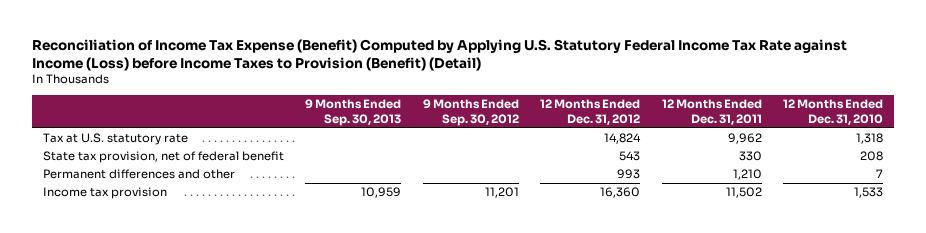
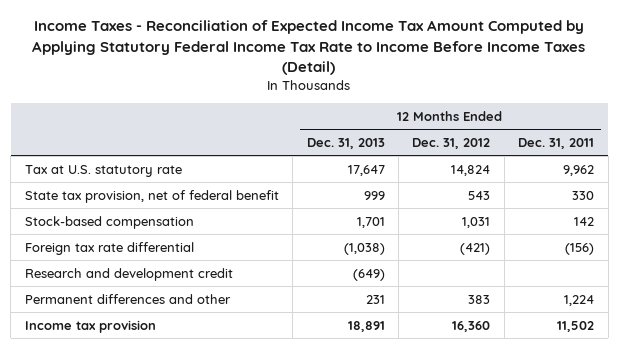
[32,38,848,71] Reconciliation of Income Tax Expense (Benefit) Computed by Applying U.S. Statutory Federal Income Tax Rate against Income (Loss) before Income Taxes to Provision (Benefit) (Detail) -> [32,20,586,76] Income Taxes - Reconciliation of Expected Income Tax Amount Computed by Applying Statutory Federal Income Tax Rate to Income Before Income Taxes (Detail)
[305,99,402,126] 9 Months Ended Sep. 30, 2013 -> none
[422,99,519,126] 9 Months Ended Sep. 30, 2012 -> none
[783,99,884,125] 12 Months Ended Dec. 31, 2010 -> none
none -> [306,137,385,149] Dec. 31, 2013
none -> [24,215,194,229] Stock-based compensation
none -> [24,241,194,255] Foreign tax rate differential
none -> [24,267,233,281] Research and development credit
[617,169,641,180] 993 -> [468,294,491,304] 383
[732,169,762,181] 1,210 -> [564,294,595,306] 1,224

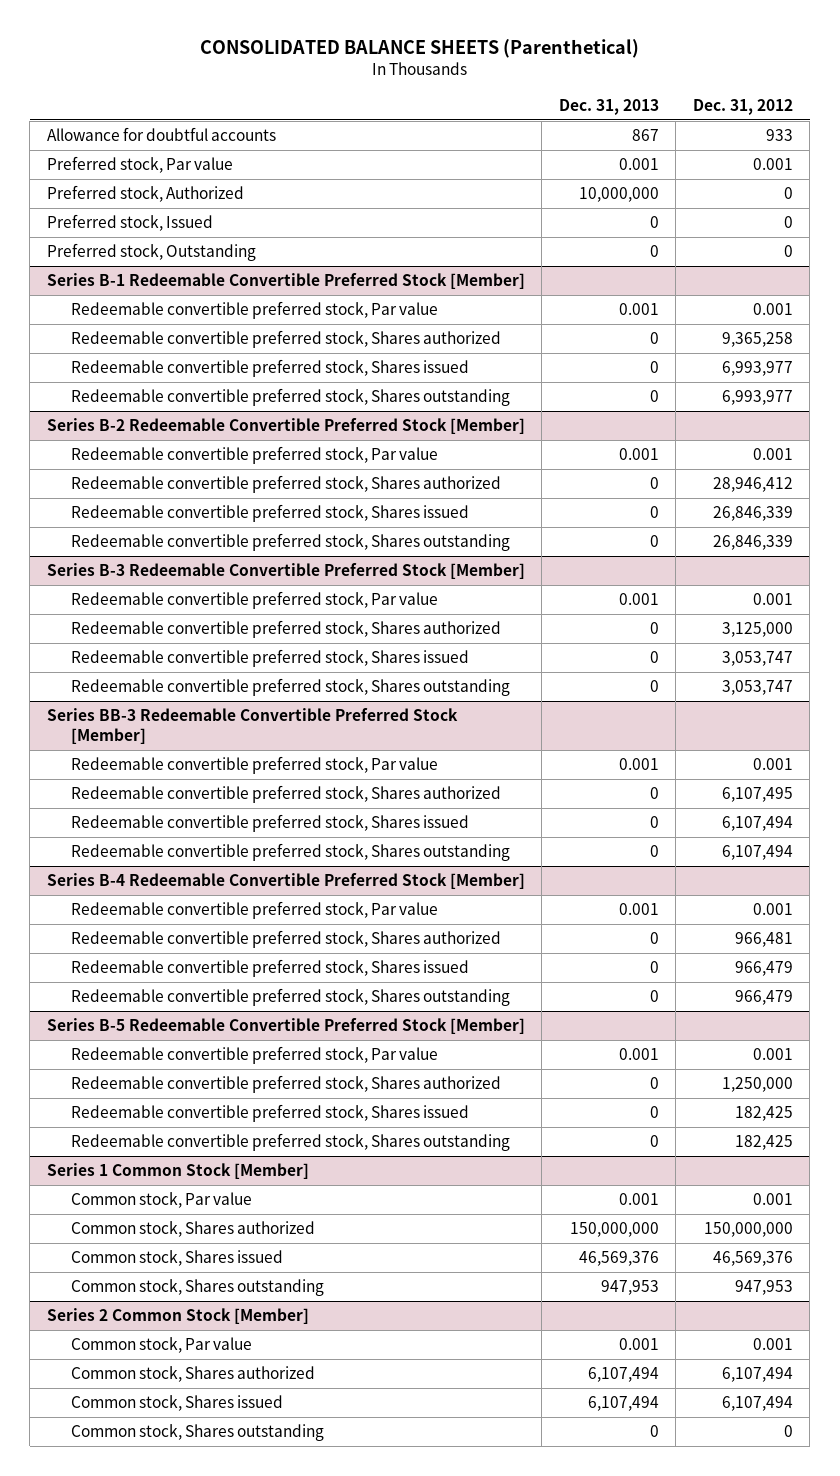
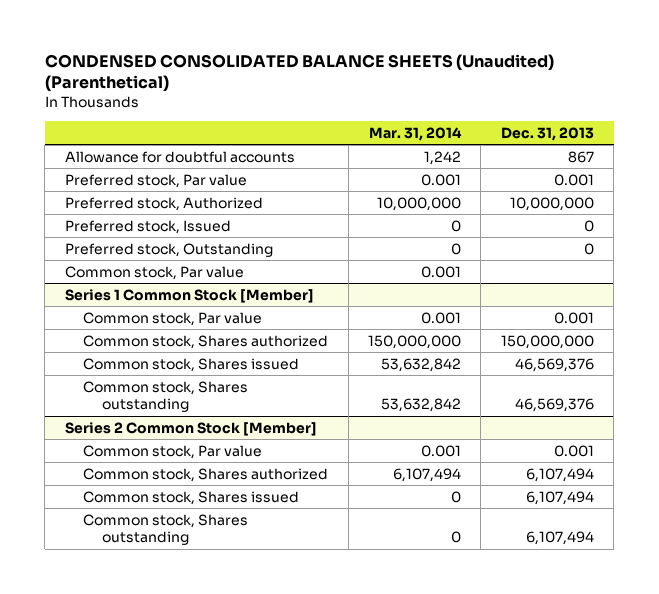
[199,39,639,59] CONSOLIDATED BALANCE SHEETS (Parenthetical) -> [44,53,554,92] CONDENSED CONSOLIDATED BALANCE SHEETS (Unaudited) (Parenthetical)
[692,98,793,115] Dec. 31, 2012 -> none
none -> [369,126,463,141] Mar. 31, 2014
[46,273,525,290] Series B-1 Redeemable Convertible Preferred Stock [Member] -> none
[70,301,438,320] Redeemable convertible preferred stock, Par value -> none
[70,330,501,349] Redeemable convertible preferred stock, Shares authorized -> none
[70,359,469,378] Redeemable convertible preferred stock, Shares issued -> none
[70,388,510,407] Redeemable convertible preferred stock, Shares outstanding -> none
[46,418,525,435] Series B-2 Redeemable Convertible Preferred Stock [Member] -> none
[70,446,438,465] Redeemable convertible preferred stock, Par value -> none
[70,475,501,494] Redeemable convertible preferred stock, Shares authorized -> none
[70,504,469,523] Redeemable convertible preferred stock, Shares issued -> none
[70,533,510,552] Redeemable convertible preferred stock, Shares outstanding -> none
[46,563,525,580] Series B-3 Redeemable Convertible Preferred Stock [Member] -> none
[70,591,438,610] Redeemable convertible preferred stock, Par value -> none
[70,620,501,639] Redeemable convertible preferred stock, Shares authorized -> none
[70,649,469,668] Redeemable convertible preferred stock, Shares issued -> none
[70,678,510,697] Redeemable convertible preferred stock, Shares outstanding -> none
[46,708,458,745] Series BB-3 Redeemable Convertible Preferred Stock [Member] -> none
[70,756,438,775] Redeemable convertible preferred stock, Par value -> none
[70,785,501,804] Redeemable convertible preferred stock, Shares authorized -> none
[70,814,469,833] Redeemable convertible preferred stock, Shares issued -> none
[70,843,510,862] Redeemable convertible preferred stock, Shares outstanding -> none
[46,873,525,890] Series B-4 Redeemable Convertible Preferred Stock [Member] -> none
[70,901,438,920] Redeemable convertible preferred stock, Par value -> none
[70,930,501,949] Redeemable convertible preferred stock, Shares authorized -> none
[70,959,469,978] Redeemable convertible preferred stock, Shares issued -> none
[70,988,510,1007] Redeemable convertible preferred stock, Shares outstanding -> none
[46,1018,525,1035] Series B-5 Redeemable Convertible Preferred Stock [Member] -> none
[70,1046,438,1065] Redeemable convertible preferred stock, Par value -> none
[70,1075,501,1094] Redeemable convertible preferred stock, Shares authorized -> none
[70,1104,469,1123] Redeemable convertible preferred stock, Shares issued -> none
[70,1133,510,1152] Redeemable convertible preferred stock, Shares outstanding -> none
none -> [64,265,244,280] Common stock, Par value
[600,1280,659,1296] 947,953 -> [514,398,594,413] 46,569,376
[649,1425,659,1438] 0 -> [525,531,594,546] 6,107,494

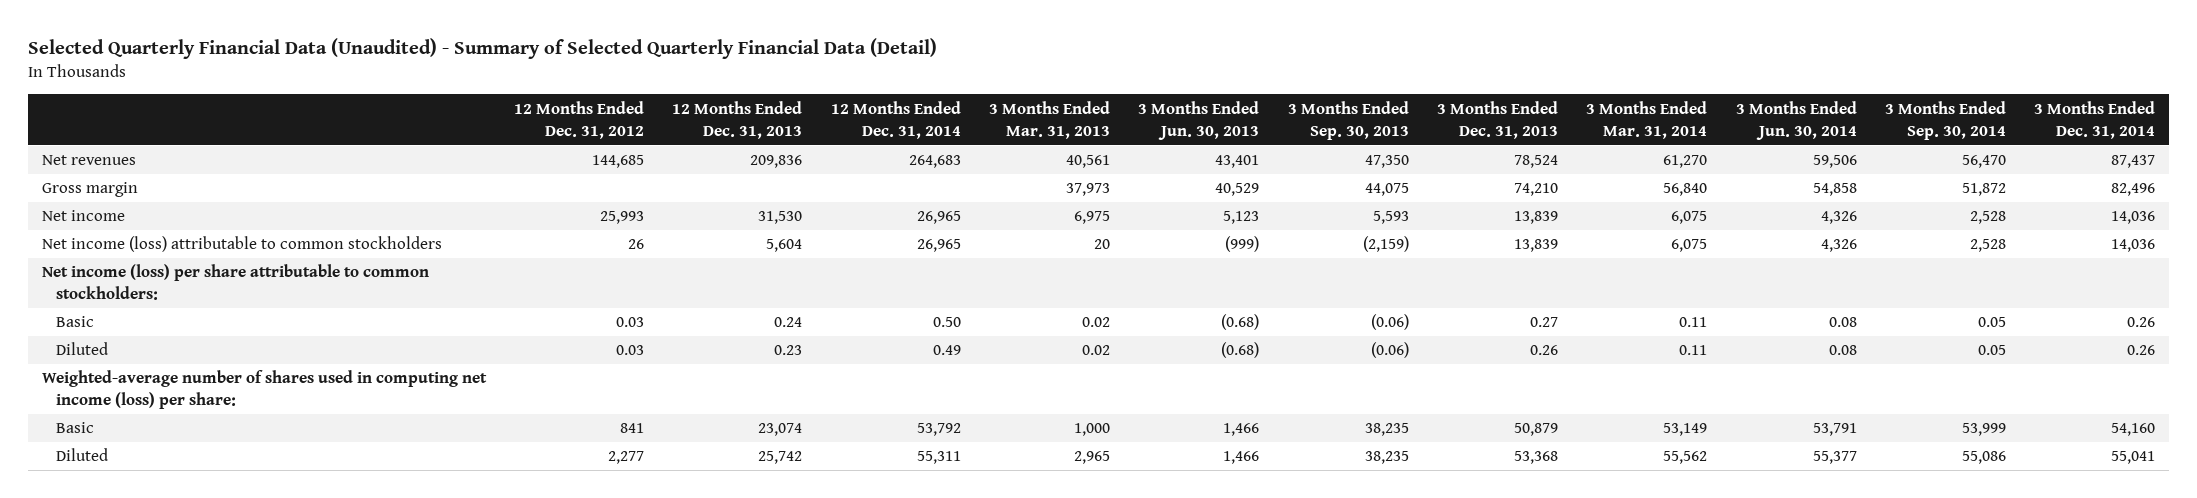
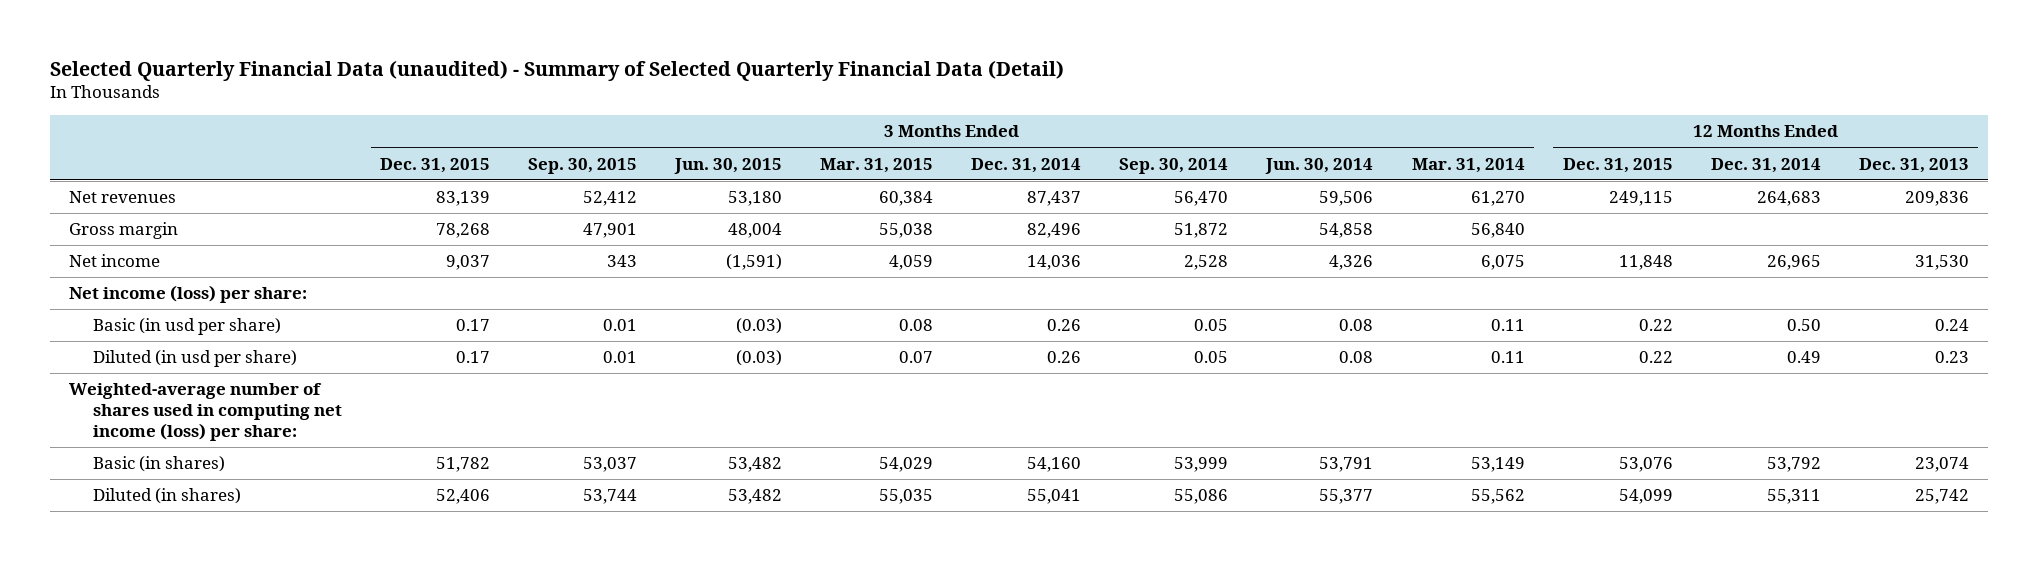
[27,38,937,60] Selected Quarterly Financial Data (Unaudited) - Summary of Selected Quarterly Financial Data (Detail) -> [49,59,1064,81] Selected Quarterly Financial Data (unaudited) - Summary of Selected Quarterly Financial Data (Detail)
[514,100,645,139] 12 Months Ended Dec. 31, 2012 -> none
[989,100,1111,139] 3 Months Ended Mar. 31, 2013 -> none
[1138,100,1260,140] 3 Months Ended Jun. 30, 2013 -> none
[1287,100,1409,140] 3 Months Ended Sep. 30, 2013 -> none
[1437,100,1559,139] 3 Months Ended Dec. 31, 2013 -> none
none -> [380,157,491,173] Dec. 31, 2015
none -> [528,157,638,174] Sep. 30, 2015
none -> [674,157,783,174] Jun. 30, 2015
none -> [820,157,934,173] Mar. 31, 2015
none -> [1562,157,1673,173] Dec. 31, 2015
[41,236,442,253] Net income (loss) attributable to common stockholders -> none
[41,264,429,301] Net income (loss) per share attributable to common stockholders: -> [68,285,307,304] Net income (loss) per share:
[55,316,94,328] Basic -> [93,318,282,336] Basic (in usd per share)
[55,342,108,356] Diluted -> [93,350,298,368] Diluted (in usd per share)
[55,422,94,434] Basic -> [93,456,226,473] Basic (in shares)
[55,448,108,462] Diluted -> [93,488,242,505] Diluted (in shares)

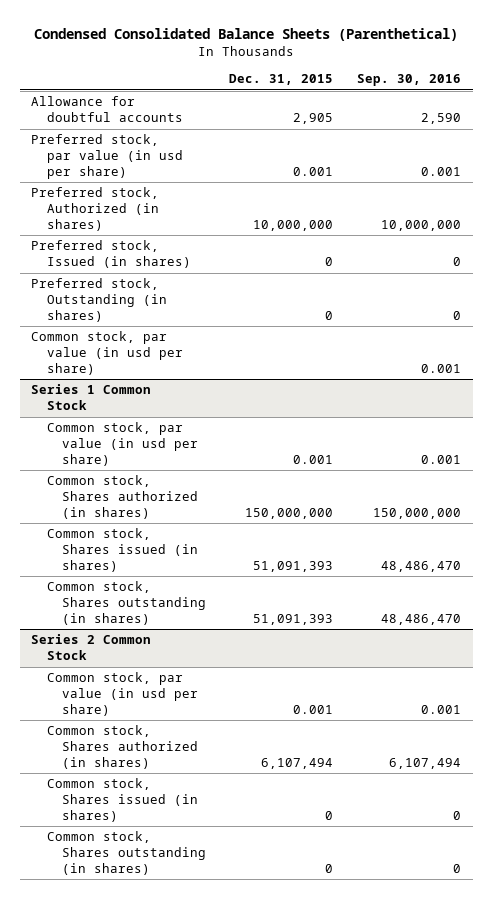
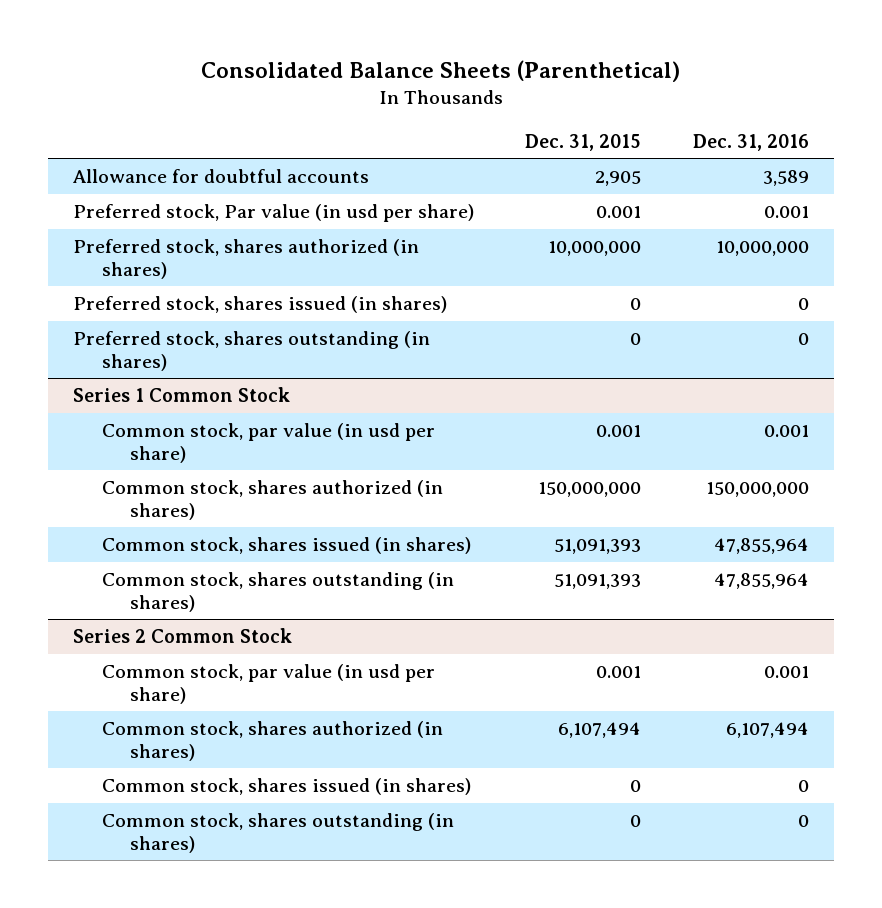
[34,27,459,41] Condensed Consolidated Balance Sheets (Parenthetical) -> [200,59,680,82] Consolidated Balance Sheets (Parenthetical)
[356,74,461,87] Sep. 30, 2016 -> none
none -> [692,133,809,151] Dec. 31, 2016
[31,331,183,375] Common stock, par value (in usd per share) -> none
[31,134,183,179] Preferred stock, par value (in usd per share) -> [73,204,475,223] Preferred stock, Par value (in usd per share)
[31,187,160,231] Preferred stock, Authorized (in shares) -> [73,239,420,279] Preferred stock, shares authorized (in shares)
[31,240,191,269] Preferred stock, Issued (in shares) -> [73,296,448,314] Preferred stock, shares issued (in shares)
[31,278,167,322] Preferred stock, Outstanding (in shares) -> [73,331,431,371] Preferred stock, shares outstanding (in shares)
[46,475,198,519] Common stock, Shares authorized (in shares) -> [101,480,443,520] Common stock, shares authorized (in shares)
[46,528,198,572] Common stock, Shares issued (in shares) -> [101,537,471,555] Common stock, shares issued (in shares)
[46,581,206,625] Common stock, Shares outstanding (in shares) -> [101,572,454,612] Common stock, shares outstanding (in shares)
[46,725,198,769] Common stock, Shares authorized (in shares) -> [101,721,443,761] Common stock, shares authorized (in shares)
[46,778,198,822] Common stock, Shares issued (in shares) -> [101,778,471,796] Common stock, shares issued (in shares)
[46,831,206,875] Common stock, Shares outstanding (in shares) -> [101,813,454,853] Common stock, shares outstanding (in shares)

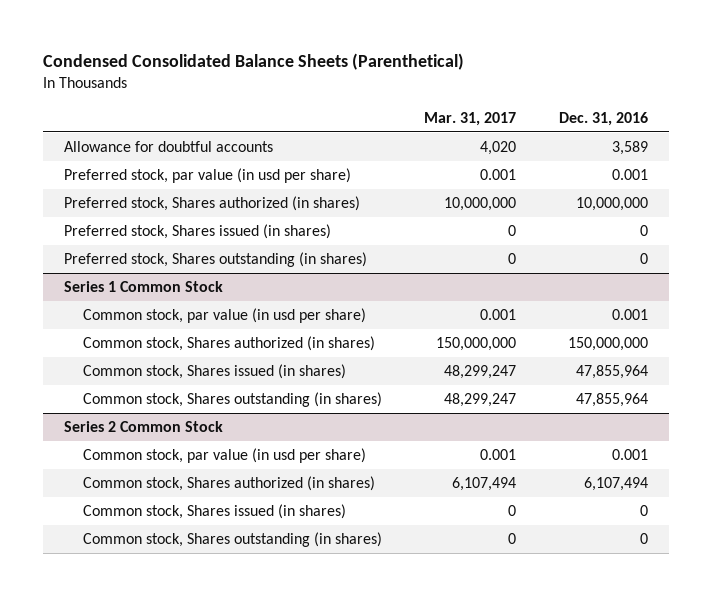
[200,59,680,82] Consolidated Balance Sheets (Parenthetical) -> [42,53,464,71] Condensed Consolidated Balance Sheets (Parenthetical)
[525,133,642,151] Dec. 31, 2015 -> none
none -> [424,111,517,126] Mar. 31, 2017
[73,204,475,223] Preferred stock, Par value (in usd per share) -> [63,167,351,183] Preferred stock, par value (in usd per share)
[73,239,420,279] Preferred stock, shares authorized (in shares) -> [63,195,360,211] Preferred stock, Shares authorized (in shares)
[73,296,448,314] Preferred stock, shares issued (in shares) -> [63,223,331,239] Preferred stock, Shares issued (in shares)
[73,331,431,371] Preferred stock, shares outstanding (in shares) -> [63,251,367,267] Preferred stock, Shares outstanding (in shares)
[101,480,443,520] Common stock, shares authorized (in shares) -> [83,335,376,351] Common stock, Shares authorized (in shares)
[101,537,471,555] Common stock, shares issued (in shares) -> [83,363,347,379] Common stock, Shares issued (in shares)
[101,572,454,612] Common stock, shares outstanding (in shares) -> [83,391,383,407] Common stock, Shares outstanding (in shares)
[101,721,443,761] Common stock, shares authorized (in shares) -> [83,475,376,491] Common stock, Shares authorized (in shares)
[101,778,471,796] Common stock, shares issued (in shares) -> [83,503,347,519] Common stock, Shares issued (in shares)
[101,813,454,853] Common stock, shares outstanding (in shares) -> [83,531,383,547] Common stock, Shares outstanding (in shares)

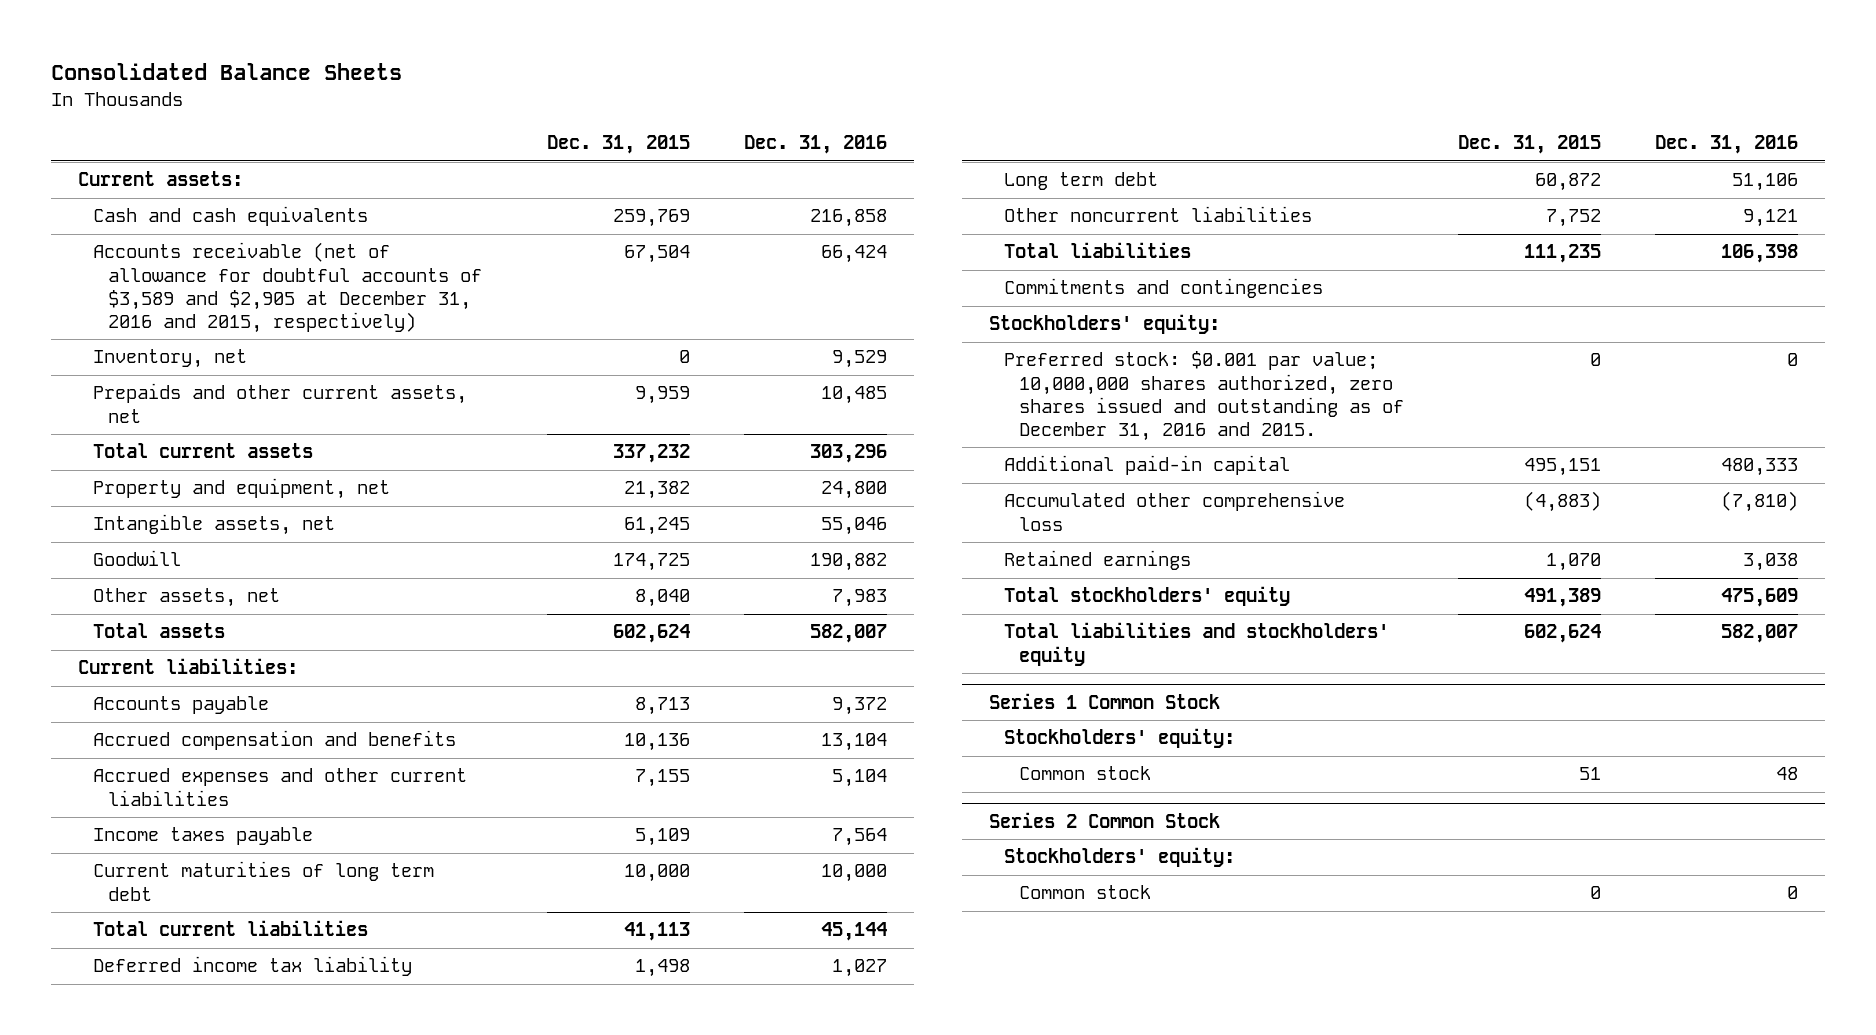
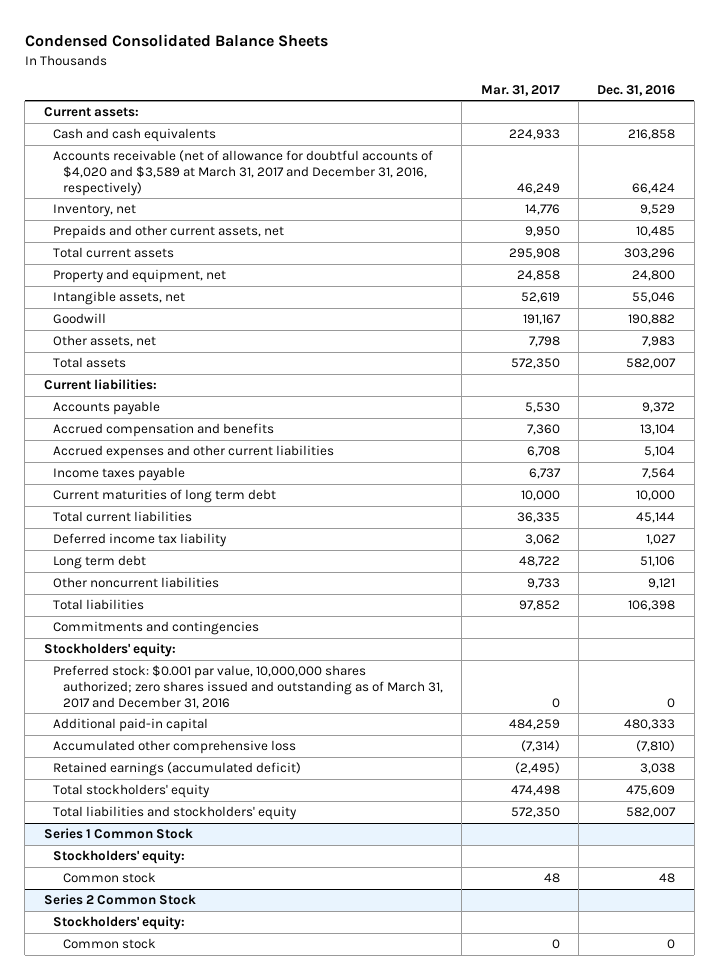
[50,63,402,81] Consolidated Balance Sheets -> [24,34,328,48] Condensed Consolidated Balance Sheets
[546,135,690,155] Dec. 31, 2015 -> none
none -> [480,84,560,96] Mar. 31, 2017
[92,242,482,333] Accounts receivable (net of allowance for doubtful accounts of $3,589 and $2,905 at December 31, 2016 and 2015, respectively) -> [53,150,434,196] Accounts receivable (net of allowance for doubtful accounts of $4,020 and $3,589 at March 31, 2017 and December 31, 2016, respectively)
[1003,351,1404,441] Preferred stock: $0.001 par value; 10,000,000 shares authorized, zero shares issued and outstanding as of December 31, 2016 and 2015. -> [53,665,444,709] Preferred stock: $0.001 par value, 10,000,000 shares authorized; zero shares issued and outstanding as of March 31, 2017 and December 31, 2016
[1003,550,1191,571] Retained earnings -> [53,762,302,777] Retained earnings (accumulated deficit)

